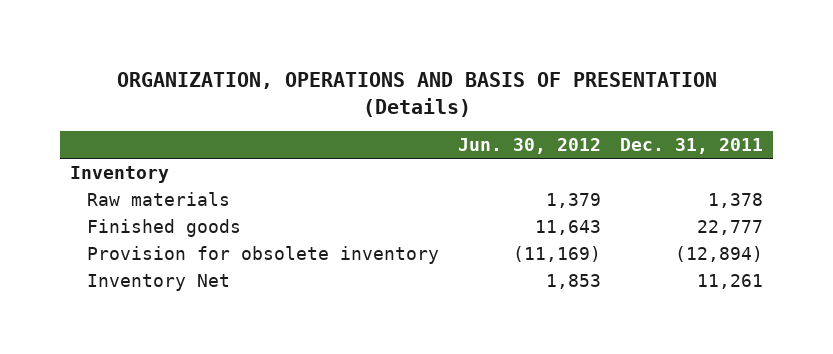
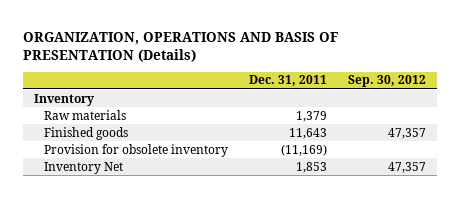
[458,138,602,155] Jun. 30, 2012 -> none
none -> [348,75,427,88] Sep. 30, 2012
[708,192,764,208] 1,378 -> [296,110,328,122] 1,379
[697,219,764,235] 22,777 -> [289,127,328,139] 11,643
[675,245,764,262] (12,894) -> [281,143,328,156] (11,169)
[697,273,764,289] 11,261 -> [296,161,328,173] 1,853

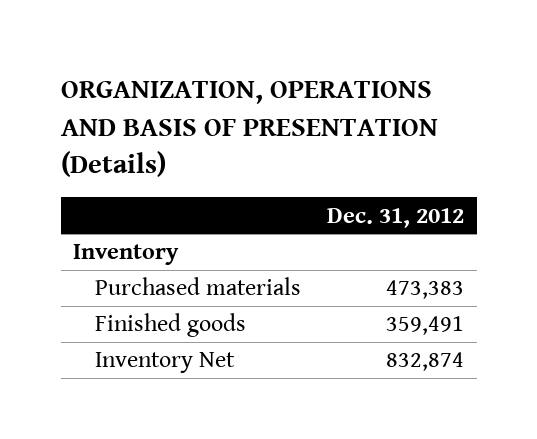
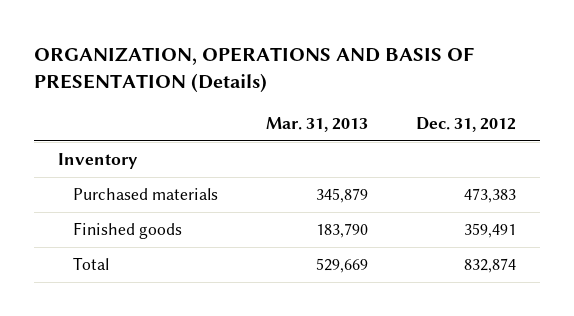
none -> [266,116,369,132] Mar. 31, 2013
[95,352,236,374] Inventory Net -> [72,257,109,271] Total

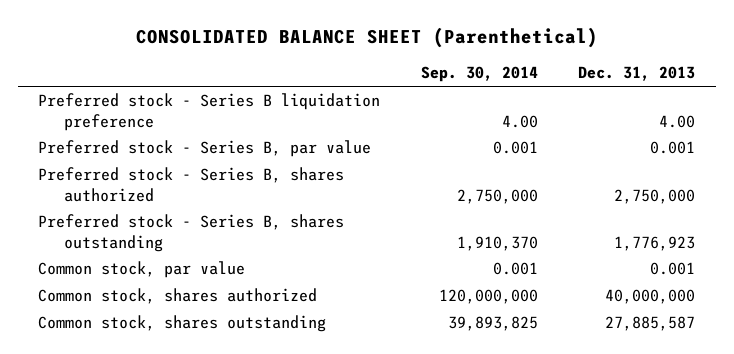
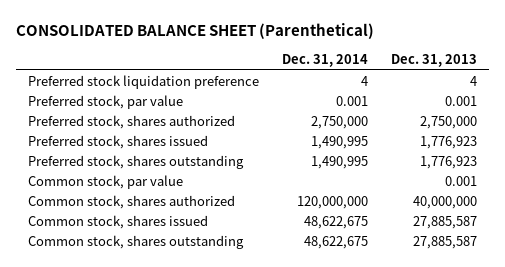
[420,66,538,83] Sep. 30, 2014 -> none
none -> [281,54,368,68] Dec. 31, 2014
[38,92,381,131] Preferred stock - Series B liquidation preference -> [27,75,259,90] Preferred stock liquidation preference
[659,114,696,128] 4.00 -> [470,76,478,87] 4
[38,139,372,157] Preferred stock - Series B, par value -> [27,95,183,110] Preferred stock, par value
[38,166,345,202] Preferred stock - Series B, shares authorized -> [27,115,235,130] Preferred stock, shares authorized
none -> [27,135,208,150] Preferred stock, shares issued
[38,213,345,252] Preferred stock - Series B, shares outstanding -> [27,155,244,170] Preferred stock, shares outstanding
none -> [27,215,208,230] Common stock, shares issued

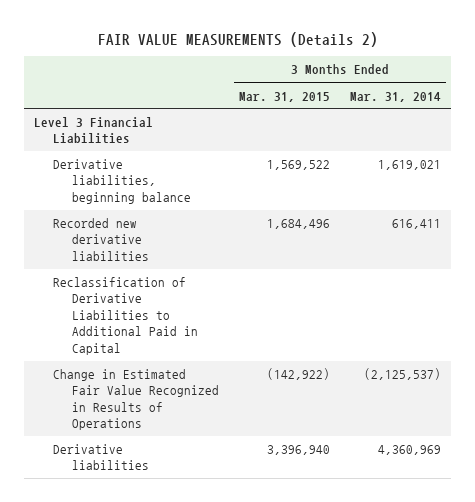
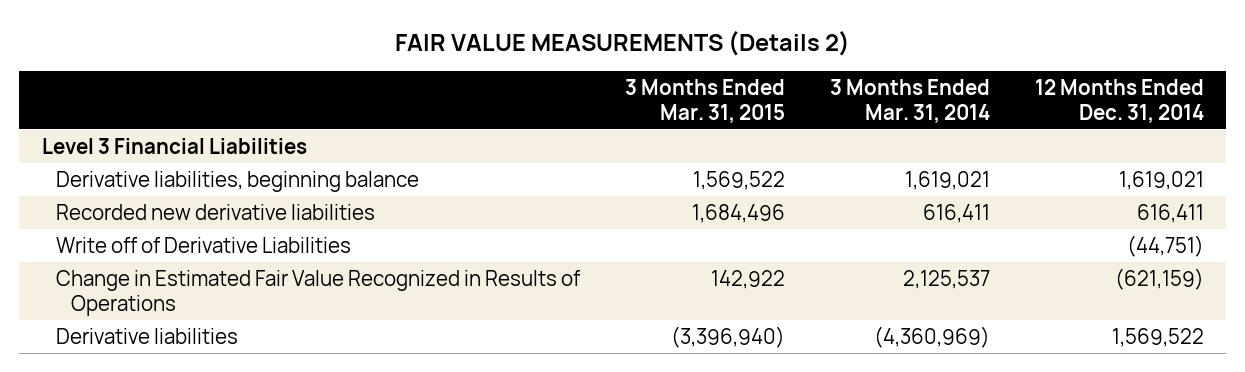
none -> [1034,78,1204,123] 12 Months Ended Dec. 31, 2014
[53,277,199,355] Reclassification of Derivative Liabilities to Additional Paid in Capital -> [56,236,352,253] Write off of Derivative Liabilities
[267,368,331,381] (142,922) -> [711,269,786,289] 142,922
[364,368,442,381] (2,125,537) -> [902,269,990,289] 2,125,537
[267,445,331,456] 3,396,940 -> [671,325,786,348] (3,396,940)
[378,445,442,456] 4,360,969 -> [873,325,990,348] (4,360,969)

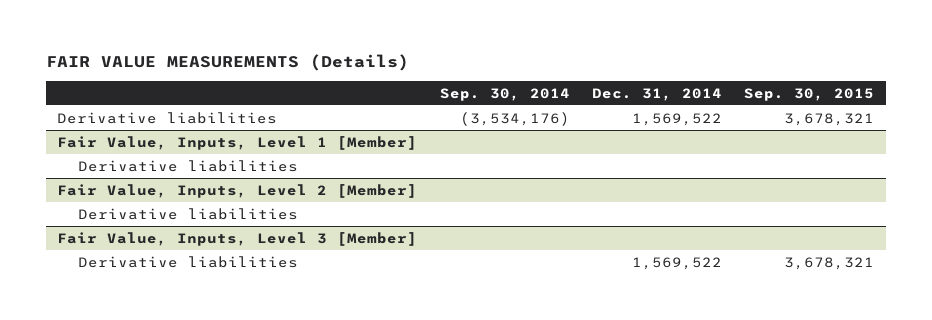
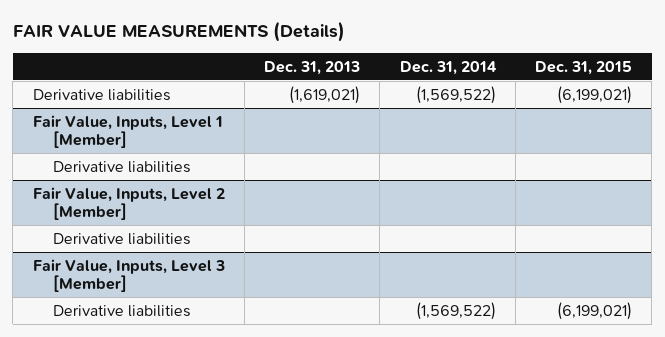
[439,87,570,101] Sep. 30, 2014 -> none
[744,87,875,101] Sep. 30, 2015 -> none
none -> [264,60,361,75] Dec. 31, 2013
none -> [535,60,633,75] Dec. 31, 2015
[632,112,723,126] 1,569,522 -> [415,85,496,104] (1,569,522)
[632,256,723,270] 1,569,522 -> [415,301,496,320] (1,569,522)

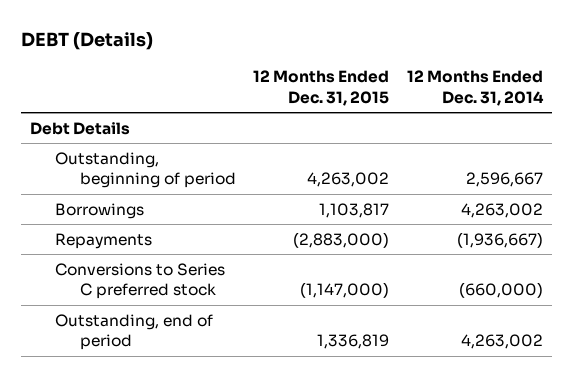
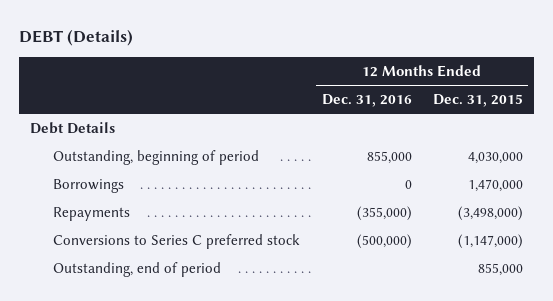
[406,70,544,106] 12 Months Ended Dec. 31, 2014 -> none
none -> [321,94,412,108] Dec. 31, 2016
[307,172,390,188] 4,263,002 -> [468,151,524,164] 4,030,000
[319,202,390,218] 1,103,817 -> [468,178,524,192] 1,470,000
[293,231,390,248] (2,883,000) -> [458,205,524,221] (3,498,000)
[317,334,390,350] 1,336,819 -> [478,262,524,276] 855,000

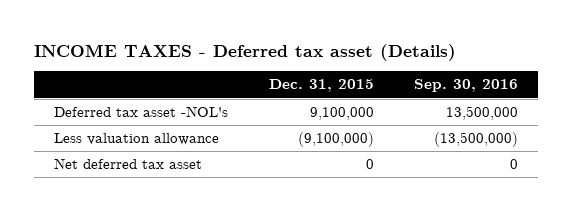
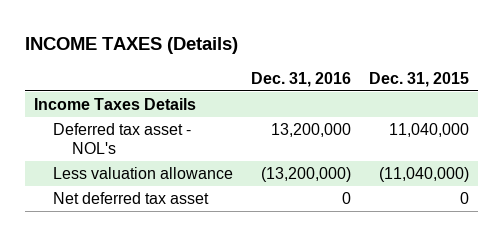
[34,43,457,61] INCOME TAXES - Deferred tax asset (Details) -> [25,37,239,55] INCOME TAXES (Details)
[413,79,518,93] Sep. 30, 2016 -> none
none -> [251,72,352,88] Dec. 31, 2016
none -> [34,97,197,110] Income Taxes Details
[54,106,229,118] Deferred tax asset -NOL's -> [53,122,192,155] Deferred tax asset - NOL's
[309,107,374,121] 9,100,000 -> [388,122,469,137] 11,040,000
[297,132,374,148] (9,100,000) -> [378,166,469,182] (11,040,000)

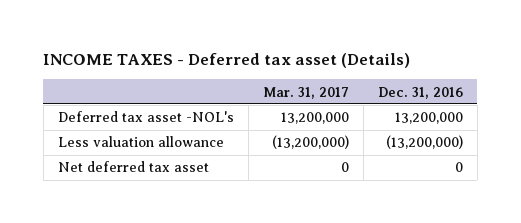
[25,37,239,55] INCOME TAXES (Details) -> [43,53,411,69] INCOME TAXES - Deferred tax asset (Details)
[368,72,469,88] Dec. 31, 2015 -> none
none -> [262,86,349,99] Mar. 31, 2017
[34,97,197,110] Income Taxes Details -> none
[53,122,192,155] Deferred tax asset - NOL's -> [57,111,234,123] Deferred tax asset -NOL's

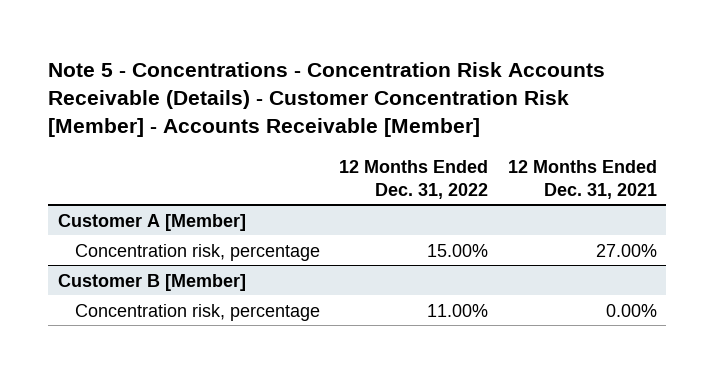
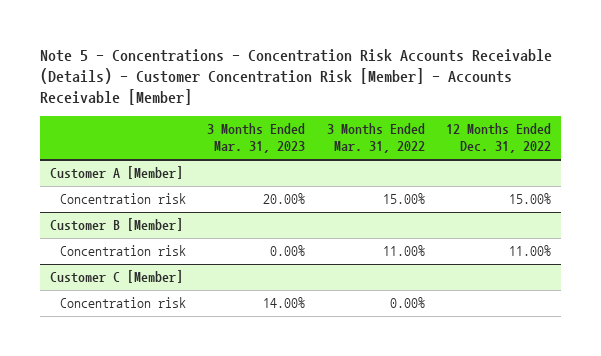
[507,160,657,199] 12 Months Ended Dec. 31, 2021 -> none
none -> [207,123,306,154] 3 Months Ended Mar. 31, 2023
none -> [326,123,425,154] 3 Months Ended Mar. 31, 2022
[75,243,321,261] Concentration risk, percentage -> [60,193,187,205] Concentration risk
[75,303,321,321] Concentration risk, percentage -> [60,245,187,257] Concentration risk
none -> [50,270,184,284] Customer C [Member]
none -> [60,297,187,309] Concentration risk

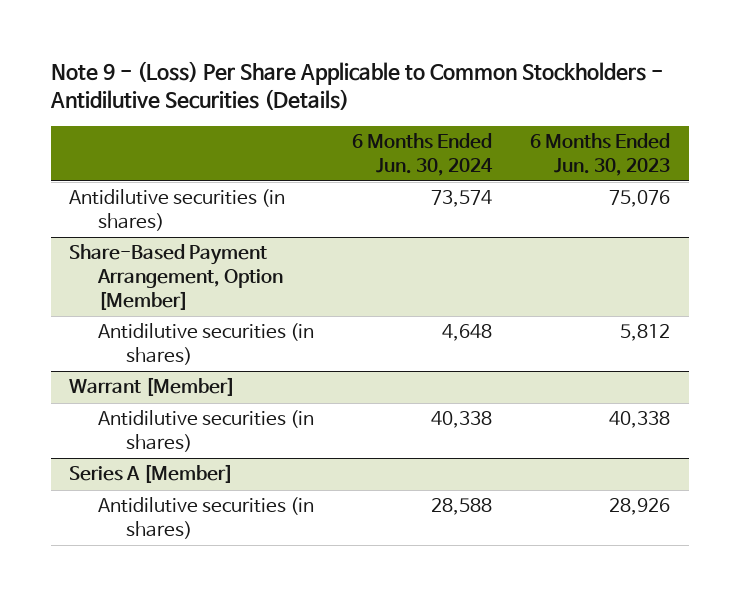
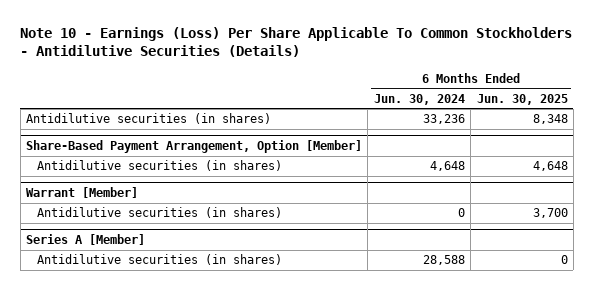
[49,60,663,111] Note 9 - (Loss) Per Share Applicable to Common Stockholders - Antidilutive Securities (Details) -> [20,27,573,58] Note 10 - Earnings (Loss) Per Share Applicable To Common Stockholders - Antidilutive Securities (Details)
[529,132,670,176] 6 Months Ended Jun. 30, 2023 -> none
none -> [476,93,568,105] Jun. 30, 2025
[430,190,492,208] 73,574 -> [422,114,465,125] 33,236
[430,411,492,429] 40,338 -> [457,208,465,218] 0

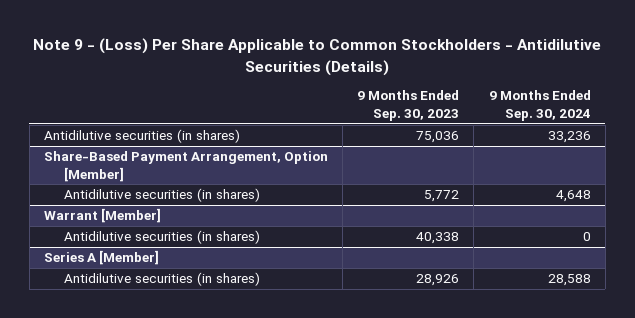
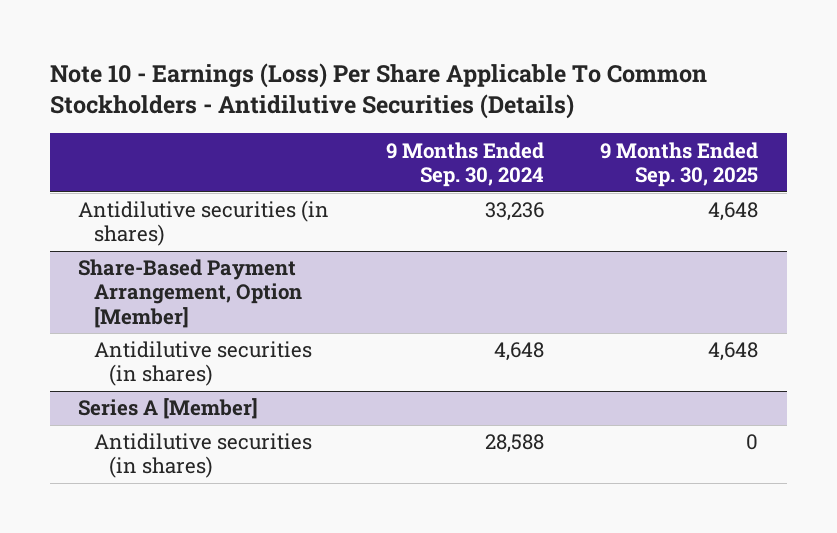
[33,38,602,76] Note 9 - (Loss) Per Share Applicable to Common Stockholders - Antidilutive Securities (Details) -> [49,62,707,120] Note 10 - Earnings (Loss) Per Share Applicable To Common Stockholders - Antidilutive Securities (Details)
[357,90,460,121] 9 Months Ended Sep. 30, 2023 -> none
none -> [600,141,759,187] 9 Months Ended Sep. 30, 2025
[44,208,162,224] Warrant [Member] -> none
[64,230,261,245] Antidilutive securities (in shares) -> none

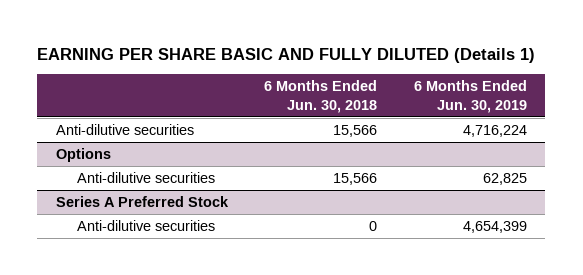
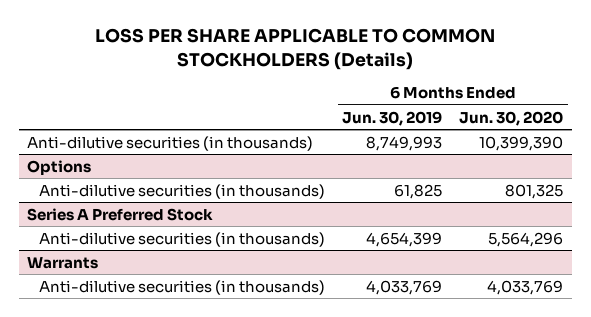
[37,47,536,63] EARNING PER SHARE BASIC AND FULLY DILUTED (Details 1) -> [95,28,496,70] LOSS PER SHARE APPLICABLE TO COMMON STOCKHOLDERS (Details)
[264,80,378,113] 6 Months Ended Jun. 30, 2018 -> none
none -> [459,110,564,126] Jun. 30, 2020
[55,123,194,135] Anti-dilutive securities -> [27,135,314,151] Anti-dilutive securities (in thousands)
[462,124,527,137] 4,716,224 -> [366,135,443,151] 8,749,993
[77,171,216,183] Anti-dilutive securities -> [39,183,326,199] Anti-dilutive securities (in thousands)
[482,172,527,185] 62,825 -> [394,183,443,199] 61,825
[77,219,216,231] Anti-dilutive securities -> [39,231,326,247] Anti-dilutive securities (in thousands)
none -> [27,256,99,269] Warrants
none -> [39,279,326,295] Anti-dilutive securities (in thousands)

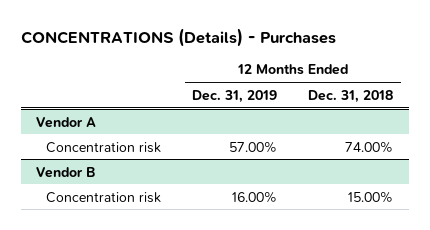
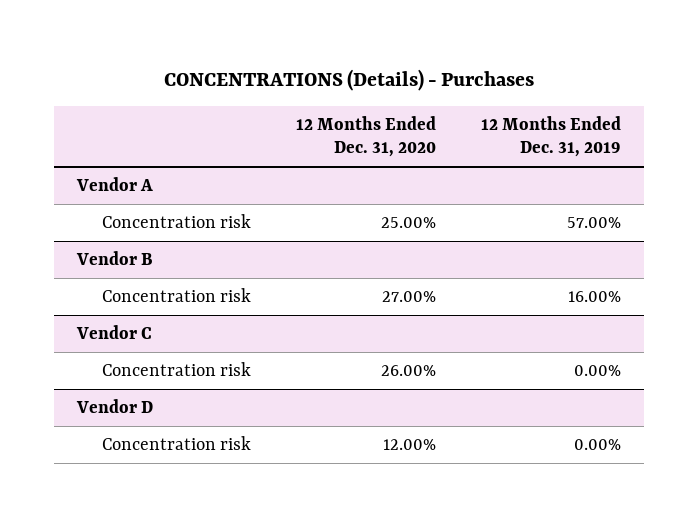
[308,89,394,103] Dec. 31, 2018 -> none
none -> [296,115,437,158] 12 Months Ended Dec. 31, 2020
none -> [75,325,152,340] Vendor C
none -> [102,362,252,377] Concentration risk
none -> [75,399,153,414] Vendor D
none -> [102,436,252,451] Concentration risk

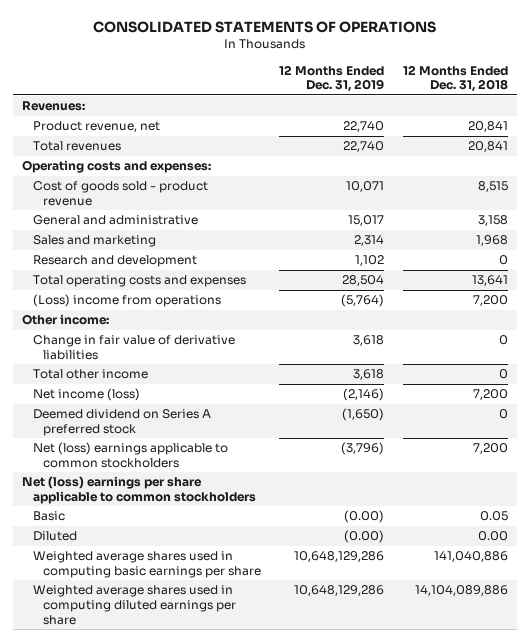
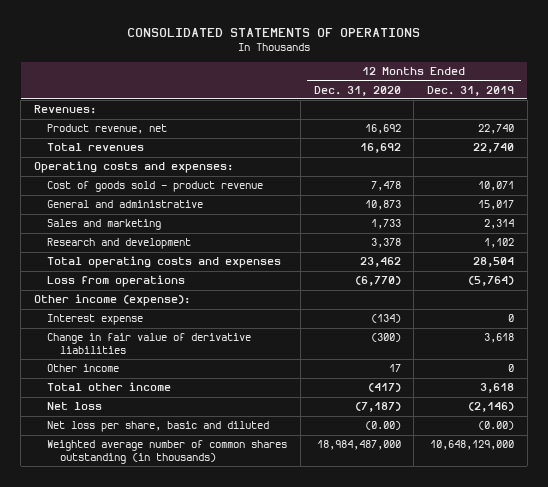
[402,64,508,93] 12 Months Ended Dec. 31, 2018 -> none
none -> [313,85,401,96] Dec. 31, 2020
[32,294,221,308] (Loss) income from operations -> [47,275,186,288] Loss from operations
[22,314,110,326] Other income: -> [33,294,190,307] Other income (expense):
none -> [47,314,144,326] Interest expense
none -> [47,364,120,373] Other income
[32,409,211,436] Deemed dividend on Series A preferred stock -> none
[32,442,228,468] Net (loss) earnings applicable to common stockholders -> none
[22,476,256,504] Net (loss) earnings per share applicable to common stockholders -> none
[32,511,65,522] Basic -> none
[32,531,77,542] Diluted -> none
[32,551,262,578] Weighted average shares used in computing basic earnings per share -> none
[32,585,237,625] Weighted average shares used in computing diluted earnings per share -> none
[32,388,140,402] Net income (loss) -> [47,402,103,411] Net loss
none -> [47,421,270,433] Net loss per share, basic and diluted
none -> [47,440,288,465] Weighted average number of common shares outstanding (in thousands)

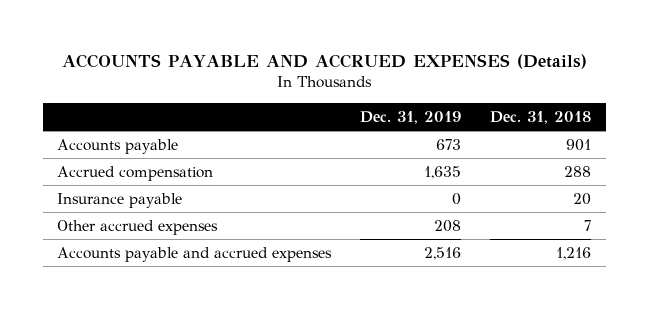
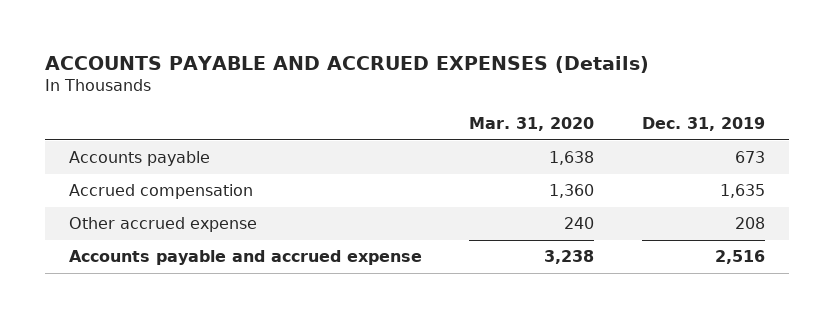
[490,110,592,124] Dec. 31, 2018 -> none
none -> [469,117,595,132] Mar. 31, 2020
[57,193,183,209] Insurance payable -> none
[57,220,219,236] Other accrued expenses -> [68,217,257,233] Other accrued expense
[57,247,333,263] Accounts payable and accrued expenses -> [68,250,422,266] Accounts payable and accrued expense

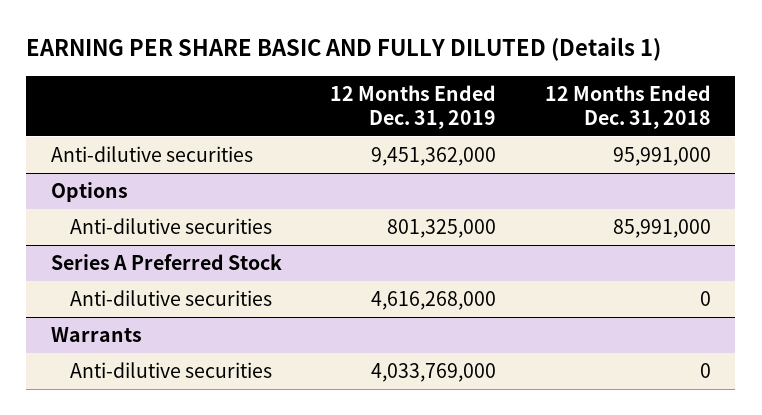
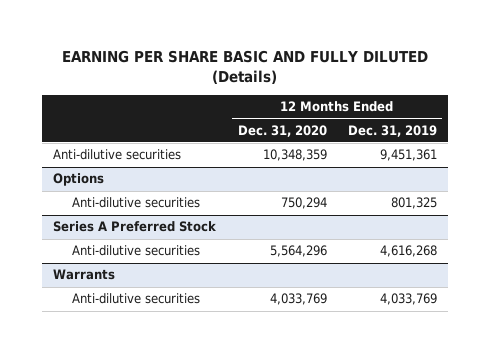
[26,37,662,62] EARNING PER SHARE BASIC AND FULLY DILUTED (Details 1) -> [62,50,429,84] EARNING PER SHARE BASIC AND FULLY DILUTED (Details)
[544,84,711,129] 12 Months Ended Dec. 31, 2018 -> none
none -> [237,124,327,137] Dec. 31, 2020
[371,147,497,167] 9,451,362,000 -> [379,149,437,162] 9,451,361
[387,219,497,239] 801,325,000 -> [390,197,437,210] 801,325
[371,291,497,311] 4,616,268,000 -> [379,245,437,258] 4,616,268
[371,363,497,383] 4,033,769,000 -> [379,293,437,306] 4,033,769

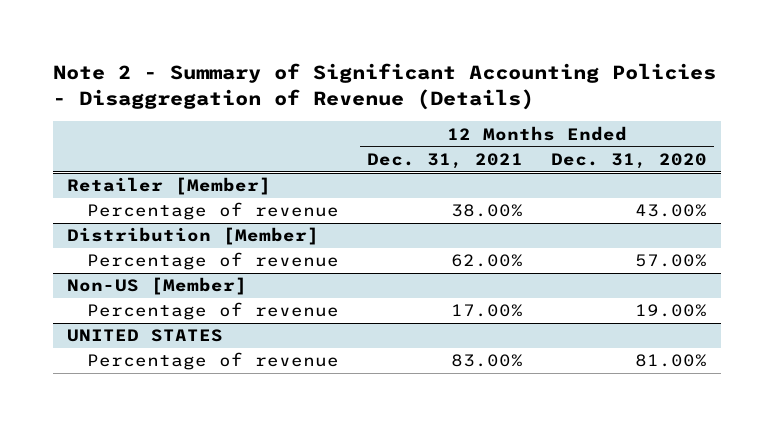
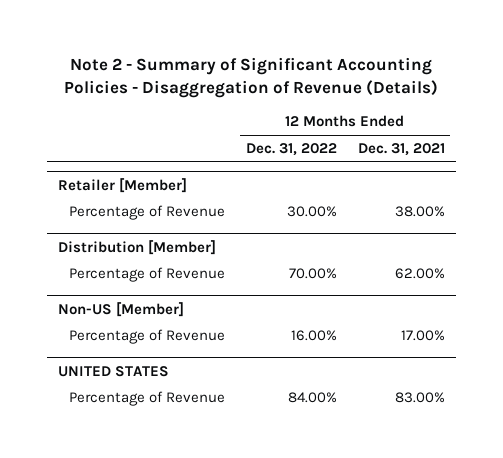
[551,153,708,170] Dec. 31, 2020 -> none
none -> [245,143,337,157] Dec. 31, 2022
[86,202,339,221] Percentage of revenue -> [68,205,225,221] Percentage of Revenue
[86,252,339,271] Percentage of revenue -> [68,267,225,283] Percentage of Revenue
[86,302,339,321] Percentage of revenue -> [68,329,225,345] Percentage of Revenue
[86,352,339,371] Percentage of revenue -> [68,391,225,407] Percentage of Revenue

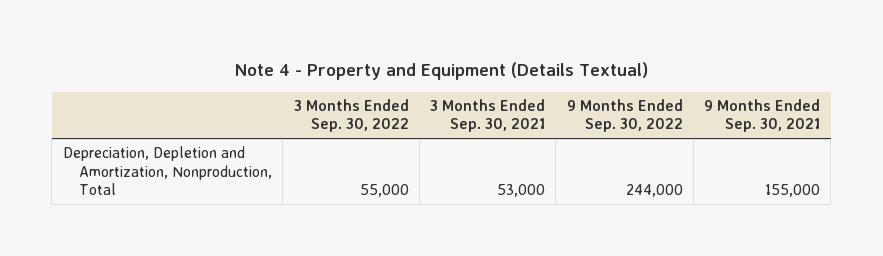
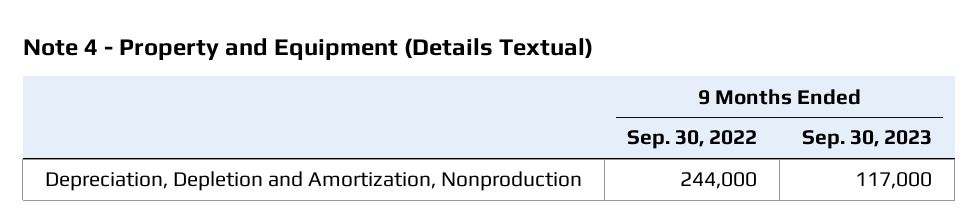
[293,99,409,133] 3 Months Ended Sep. 30, 2022 -> none
[430,99,546,133] 3 Months Ended Sep. 30, 2021 -> none
[704,99,821,133] 9 Months Ended Sep. 30, 2021 -> none
none -> [802,130,933,150] Sep. 30, 2023
[62,146,273,195] Depreciation, Depletion and Amortization, Nonproduction, Total -> [45,171,583,192] Depreciation, Depletion and Amortization, Nonproduction

